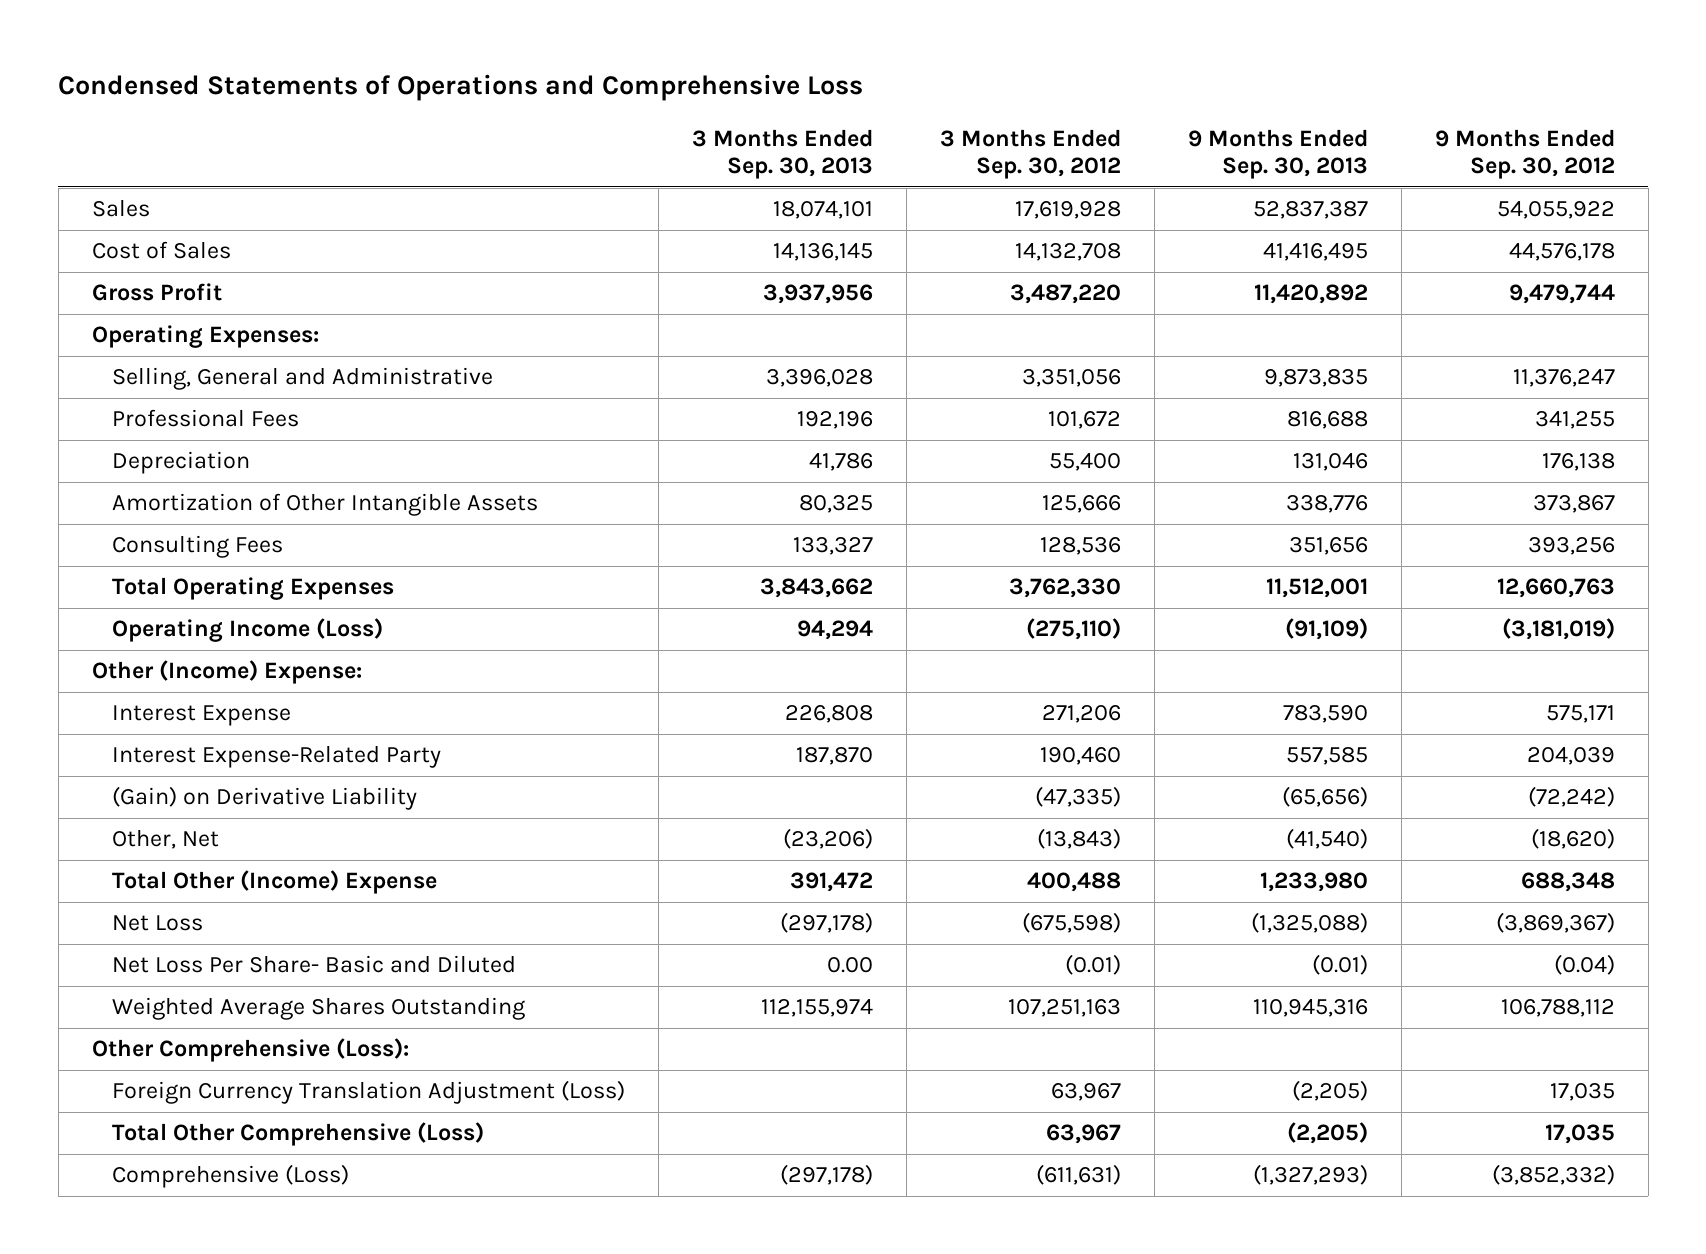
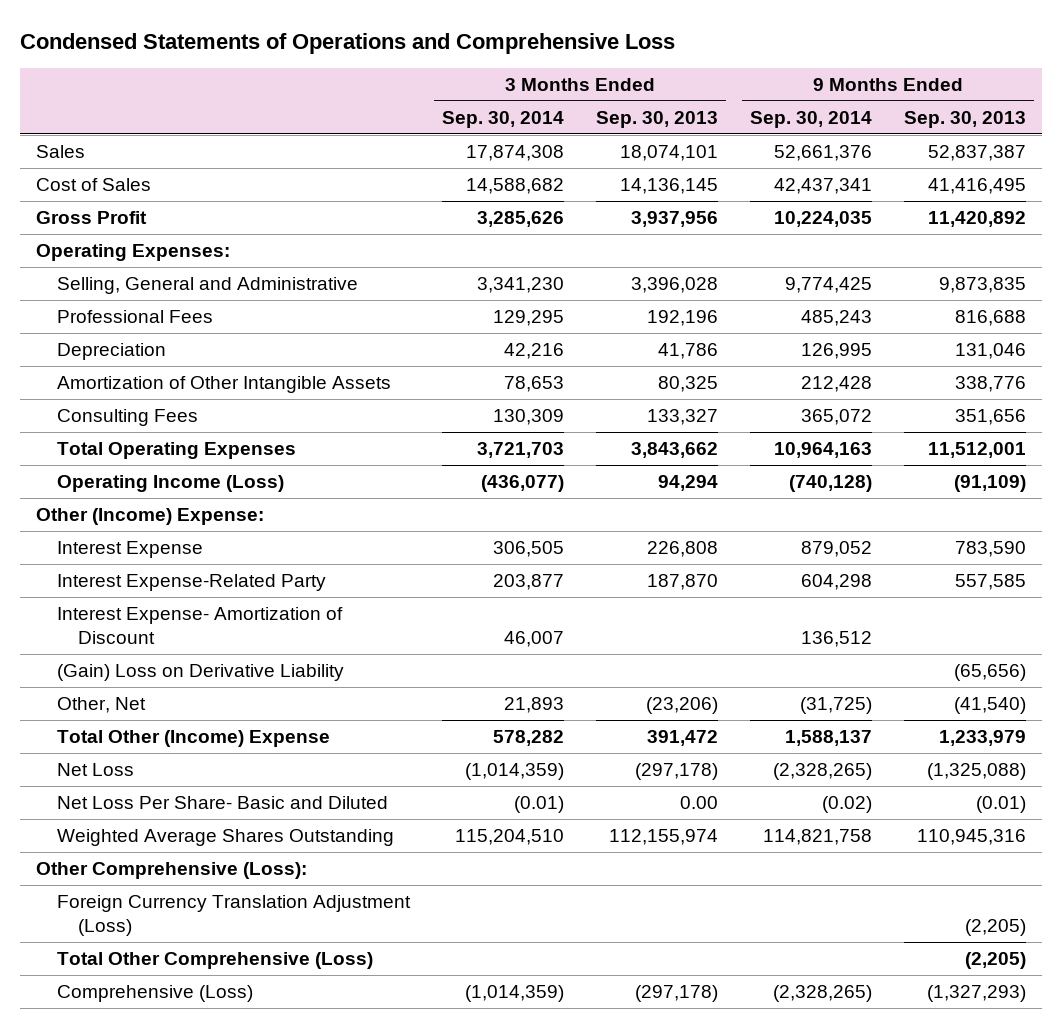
[939,128,1121,180] 3 Months Ended Sep. 30, 2012 -> none
[1434,128,1615,180] 9 Months Ended Sep. 30, 2012 -> none
none -> [441,110,564,128] Sep. 30, 2014
none -> [749,110,872,128] Sep. 30, 2014
none -> [56,607,343,644] Interest Expense- Amortization of Discount
[111,786,417,811] (Gain) on Derivative Liability -> [56,664,344,682] (Gain) Loss on Derivative Liability
[1259,872,1368,893] 1,233,980 -> [938,730,1026,747] 1,233,979

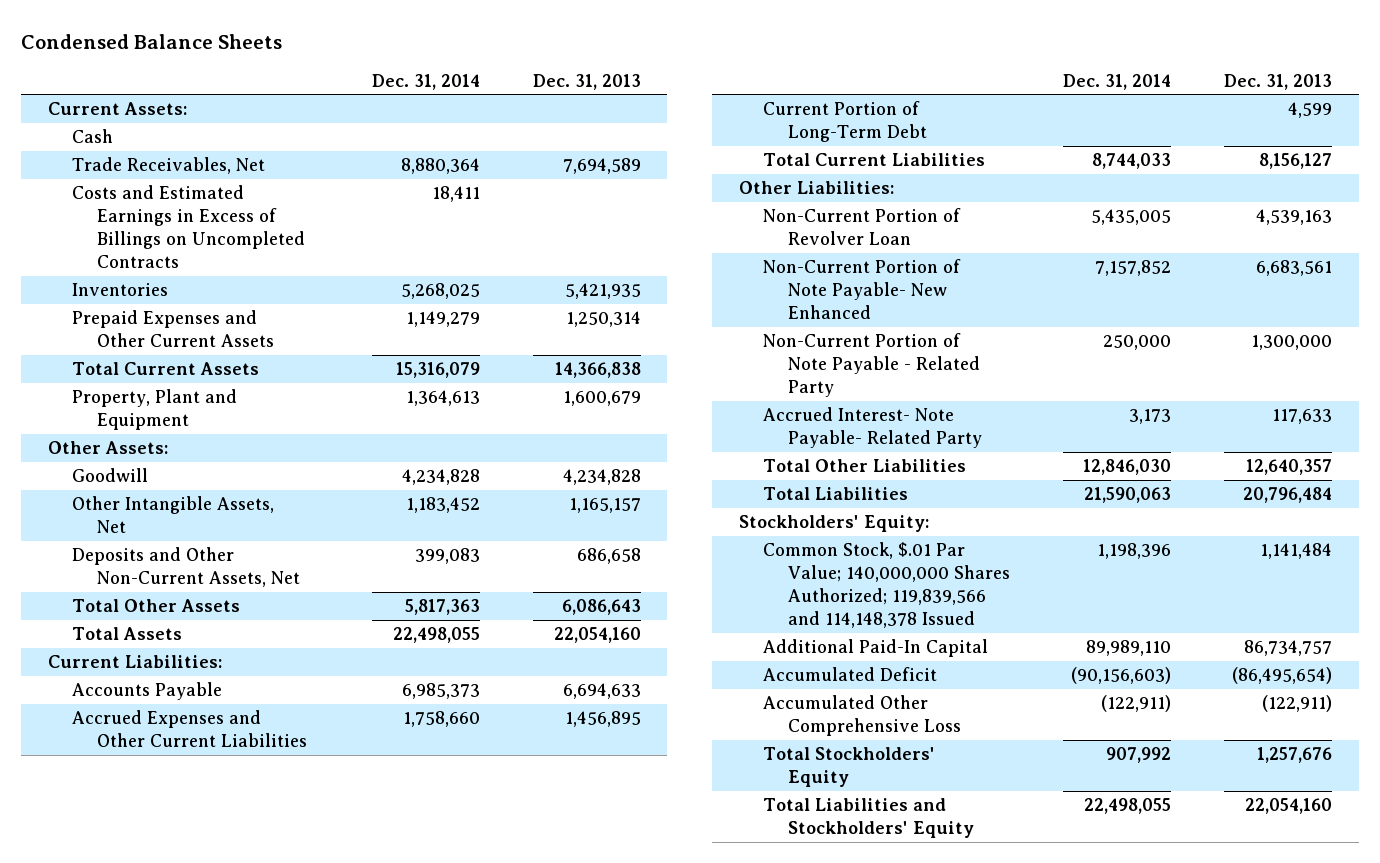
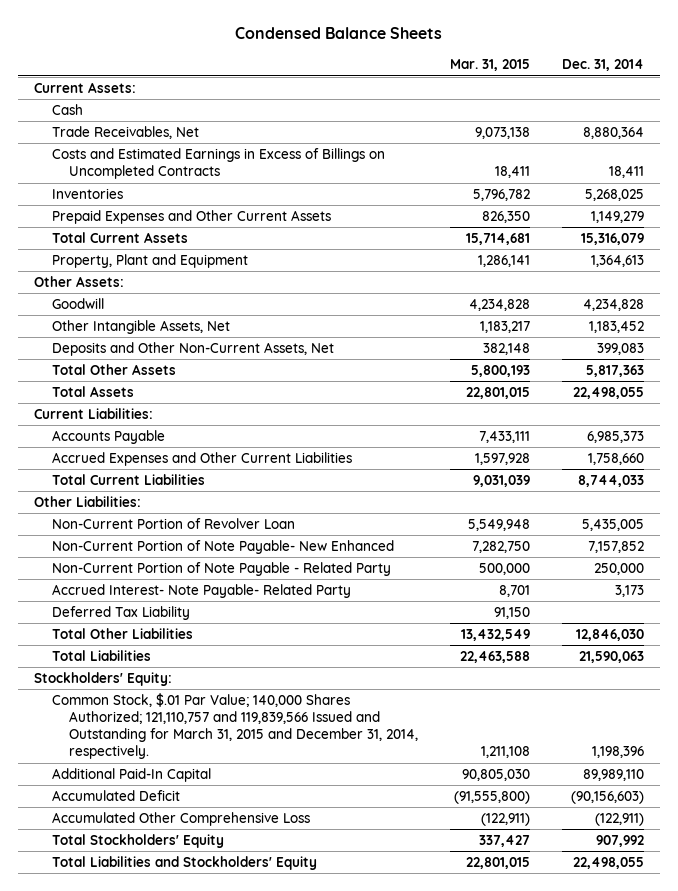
[532,73,641,90] Dec. 31, 2013 -> none
none -> [450,59,531,72] Mar. 31, 2015
[763,100,927,143] Current Portion of Long-Term Debt -> none
none -> [51,606,190,621] Deferred Tax Liability
[763,541,1010,629] Common Stock, $.01 Par Value; 140,000,000 Shares Authorized; 119,839,566 and 114,148,378 Issued -> [51,693,419,760] Common Stock, $.01 Par Value; 140,000 Shares Authorized; 121,110,757 and 119,839,566 Issued and Outstanding for March 31, 2015 and December 31, 2014, respectively.

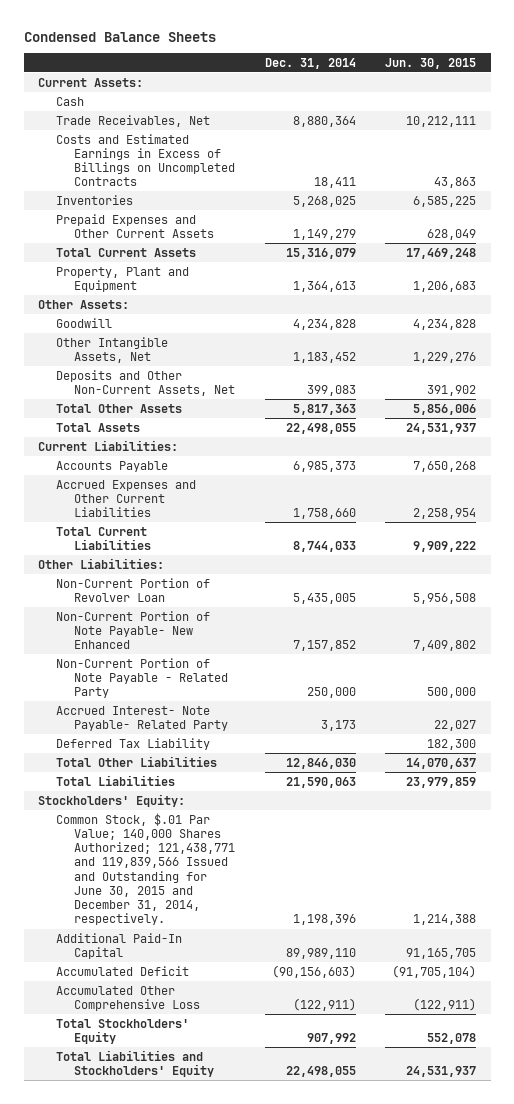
[450,59,531,72] Mar. 31, 2015 -> none
none -> [385,57,477,69] Jun. 30, 2015
[51,693,419,760] Common Stock, $.01 Par Value; 140,000 Shares Authorized; 121,110,757 and 119,839,566 Issued and Outstanding for March 31, 2015 and December 31, 2014, respectively. -> [56,812,236,926] Common Stock, $.01 Par Value; 140,000 Shares Authorized; 121,438,771 and 119,839,566 Issued and Outstanding for June 30, 2015 and December 31, 2014, respectively.

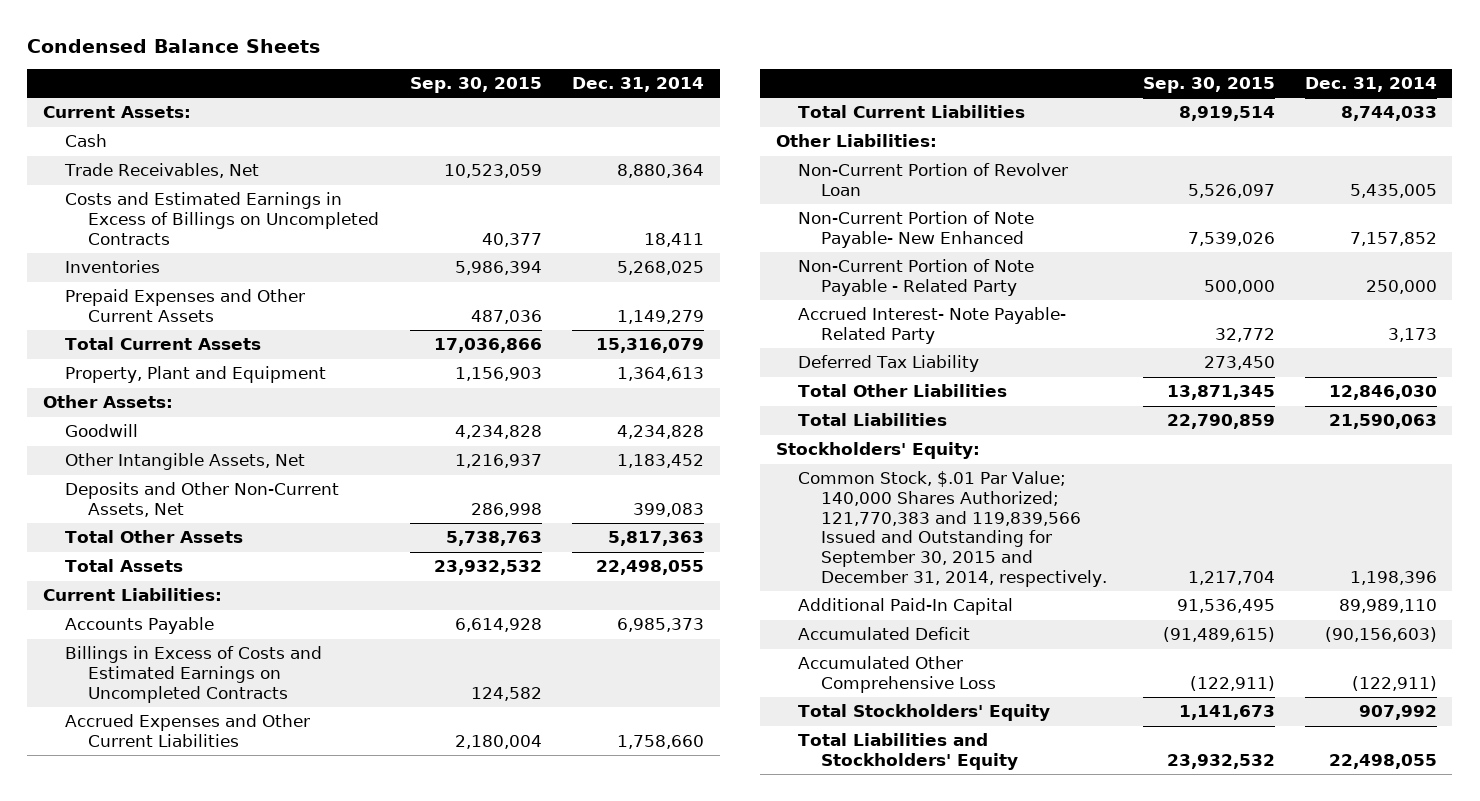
[385,57,477,69] Jun. 30, 2015 -> none
none -> [409,77,542,94] Sep. 30, 2015
none -> [65,646,323,703] Billings in Excess of Costs and Estimated Earnings on Uncompleted Contracts
[56,812,236,926] Common Stock, $.01 Par Value; 140,000 Shares Authorized; 121,438,771 and 119,839,566 Issued and Outstanding for June 30, 2015 and December 31, 2014, respectively. -> [798,471,1107,587] Common Stock, $.01 Par Value; 140,000 Shares Authorized; 121,770,383 and 119,839,566 Issued and Outstanding for September 30, 2015 and December 31, 2014, respectively.

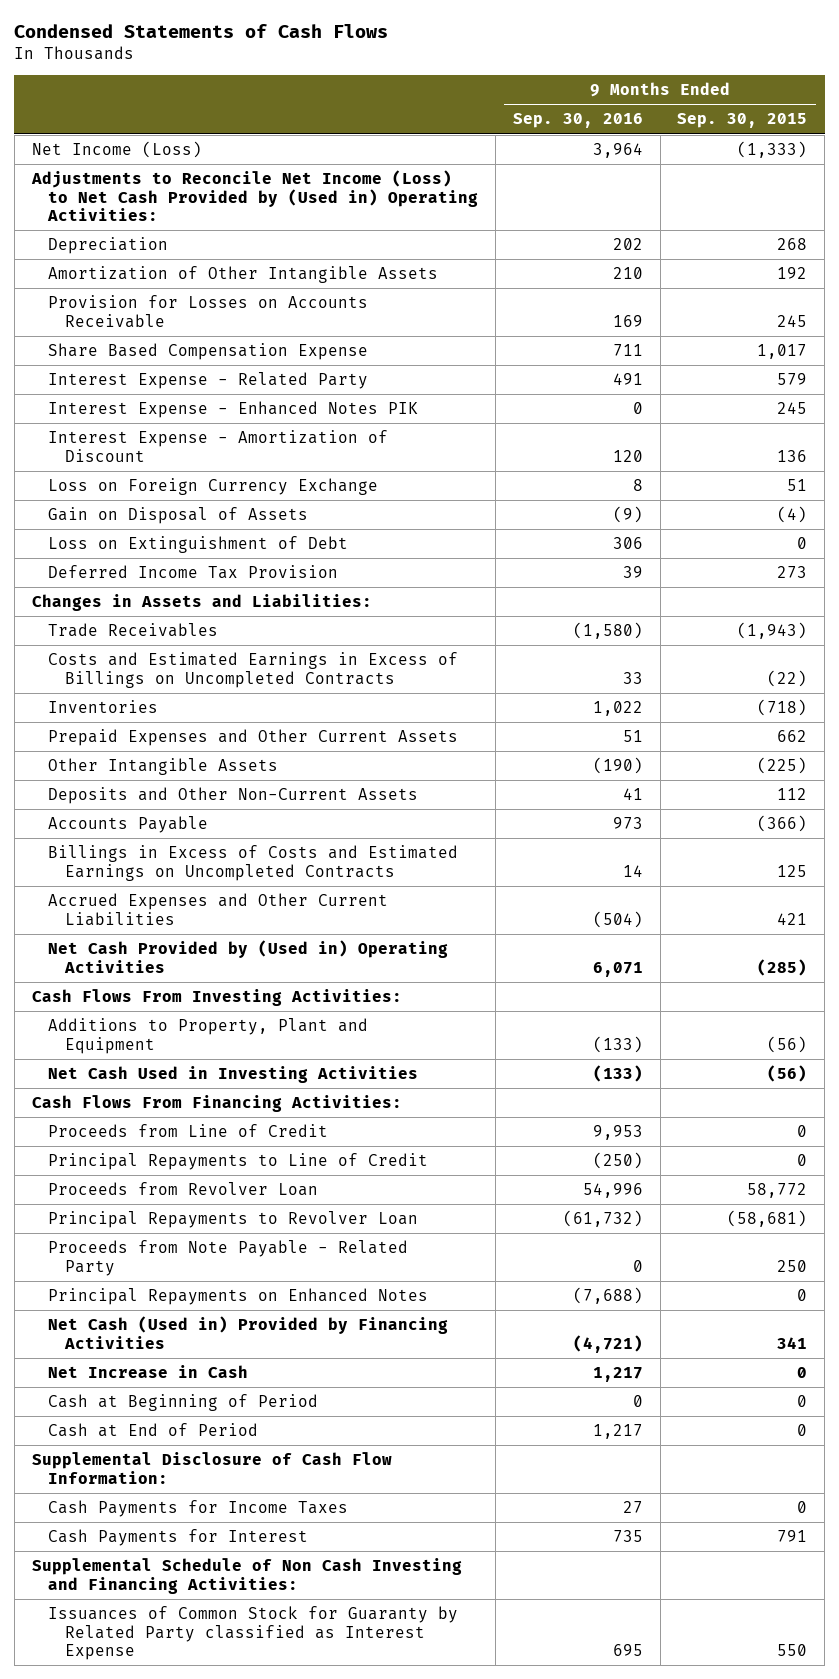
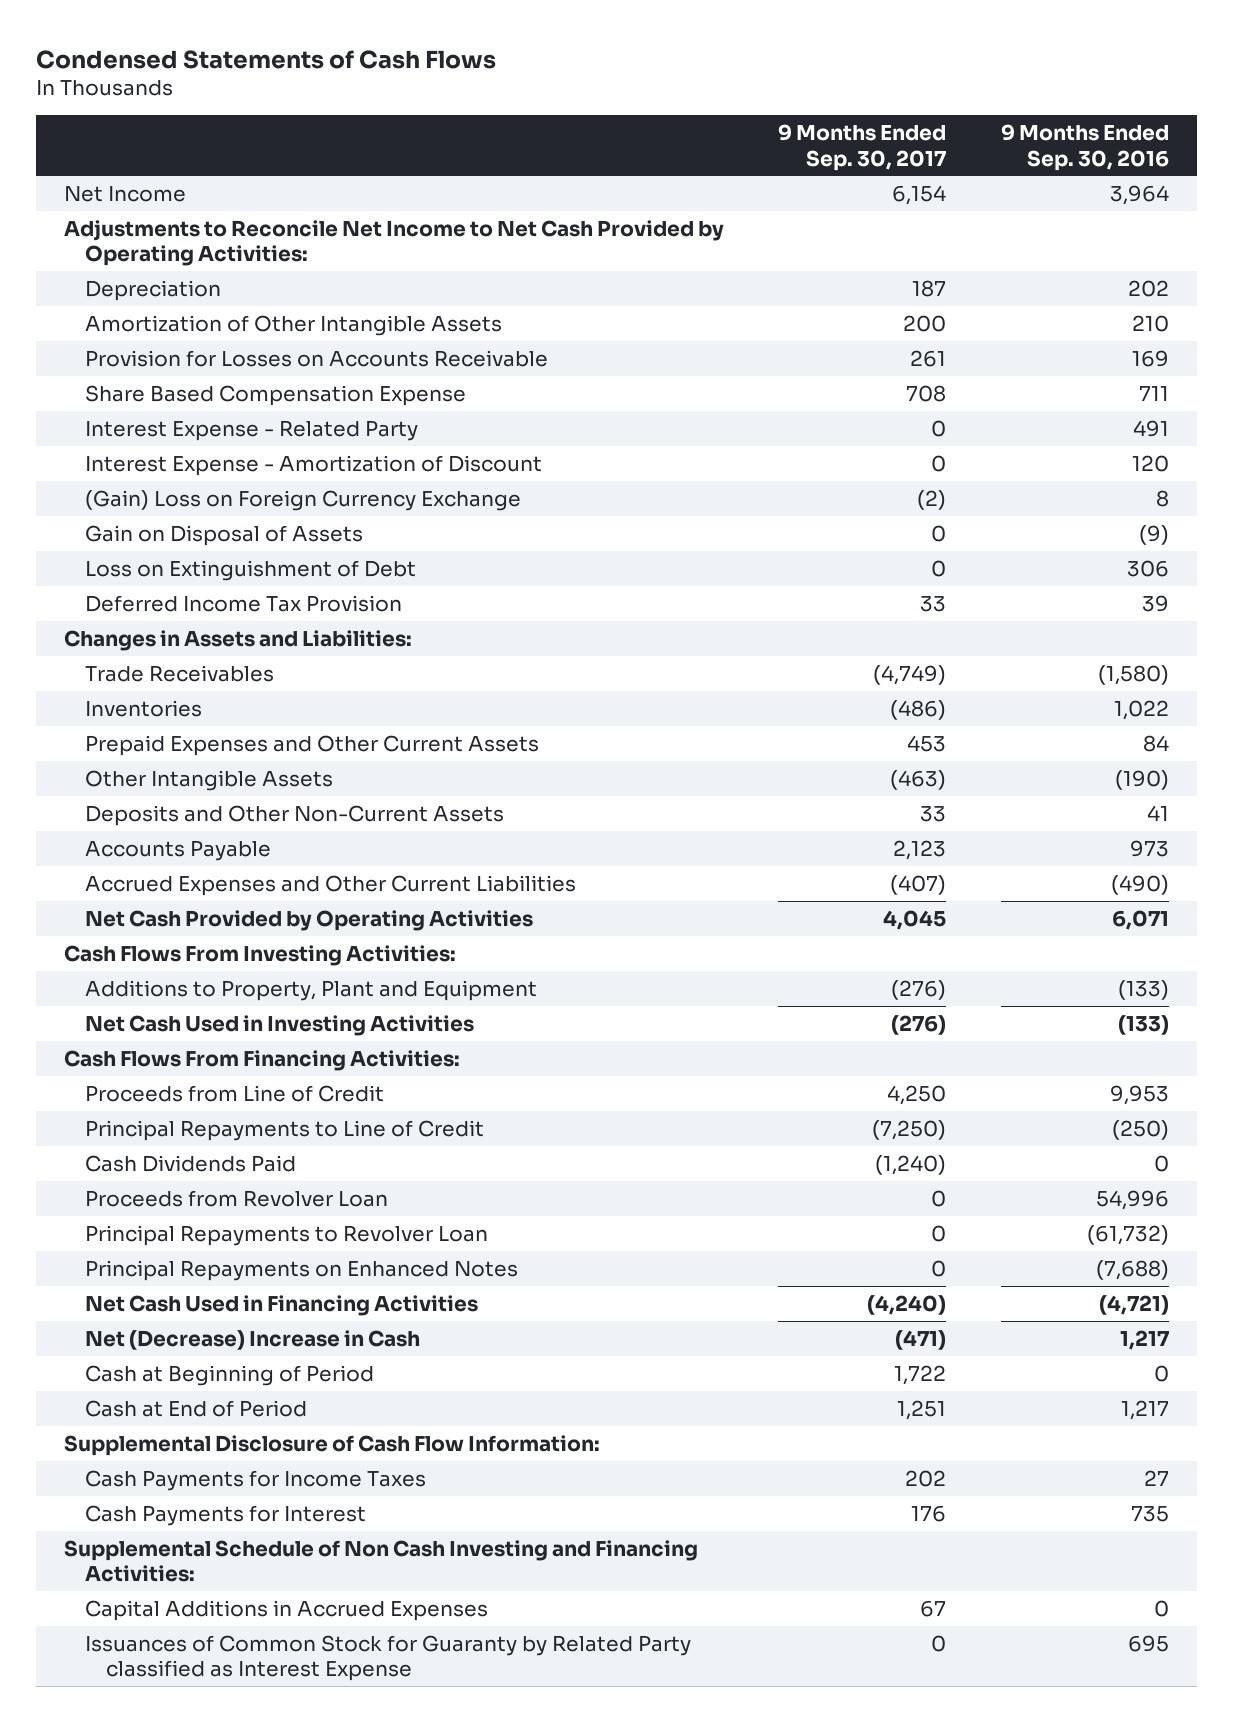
[677,113,808,129] Sep. 30, 2015 -> none
none -> [778,124,947,171] 9 Months Ended Sep. 30, 2017
[31,141,202,159] Net Income (Loss) -> [63,185,186,202] Net Income
[30,170,479,222] Adjustments to Reconcile Net Income (Loss) to Net Cash Provided by (Used in) Operating Activities: -> [63,219,724,267] Adjustments to Reconcile Net Income to Net Cash Provided by Operating Activities:
[48,401,419,419] Interest Expense - Enhanced Notes PIK -> none
[48,478,379,496] Loss on Foreign Currency Exchange -> [84,489,521,511] (Gain) Loss on Foreign Currency Exchange
[48,652,459,688] Costs and Estimated Earnings in Excess of Billings on Uncompleted Contracts -> none
[622,730,643,743] 51 -> [1143,734,1170,752] 84
[48,845,459,881] Billings in Excess of Costs and Estimated Earnings on Uncompleted Contracts -> none
[592,910,643,928] (504) -> [1111,874,1170,895] (490)
[48,940,449,973] Net Cash Provided by (Used in) Operating Activities -> [84,909,533,931] Net Cash Provided by Operating Activities
none -> [84,1154,296,1172] Cash Dividends Paid
[48,1240,409,1276] Proceeds from Note Payable - Related Party -> none
[48,1316,449,1349] Net Cash (Used in) Provided by Financing Activities -> [84,1294,478,1316] Net Cash Used in Financing Activities
[48,1365,249,1379] Net Increase in Cash -> [84,1329,420,1350] Net (Decrease) Increase in Cash
none -> [84,1599,488,1621] Capital Additions in Accrued Expenses

